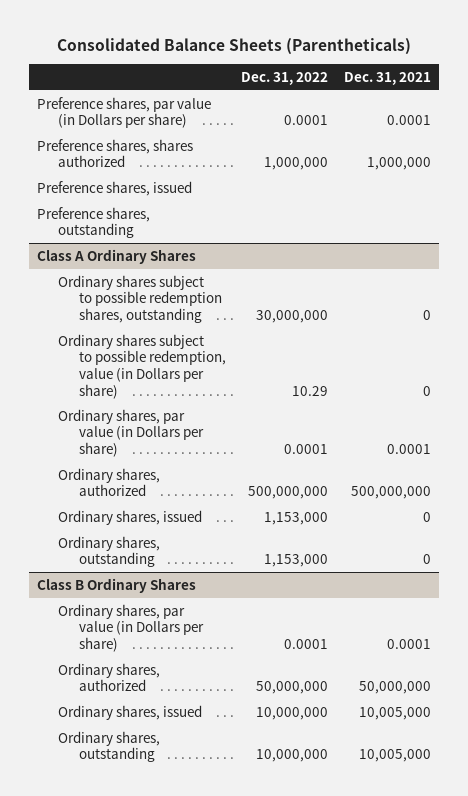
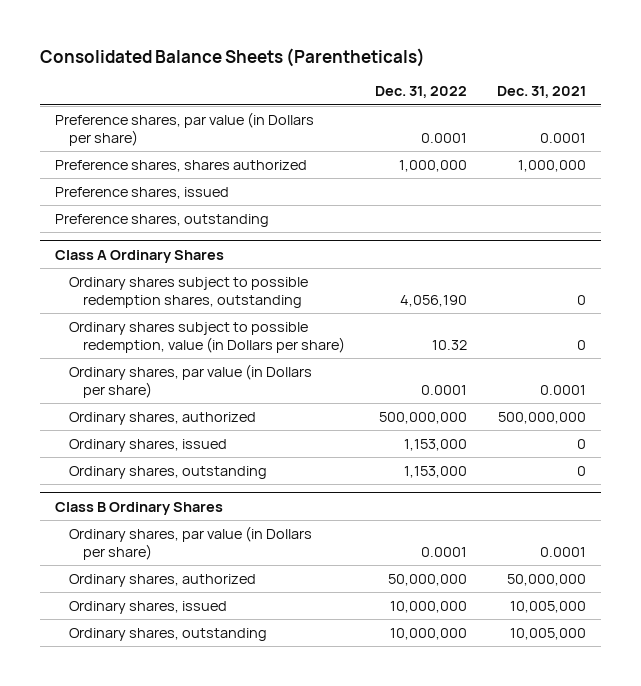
[256,309,329,323] 30,000,000 -> [400,294,468,307] 4,056,190
[292,385,329,396] 10.29 -> [432,339,468,350] 10.32

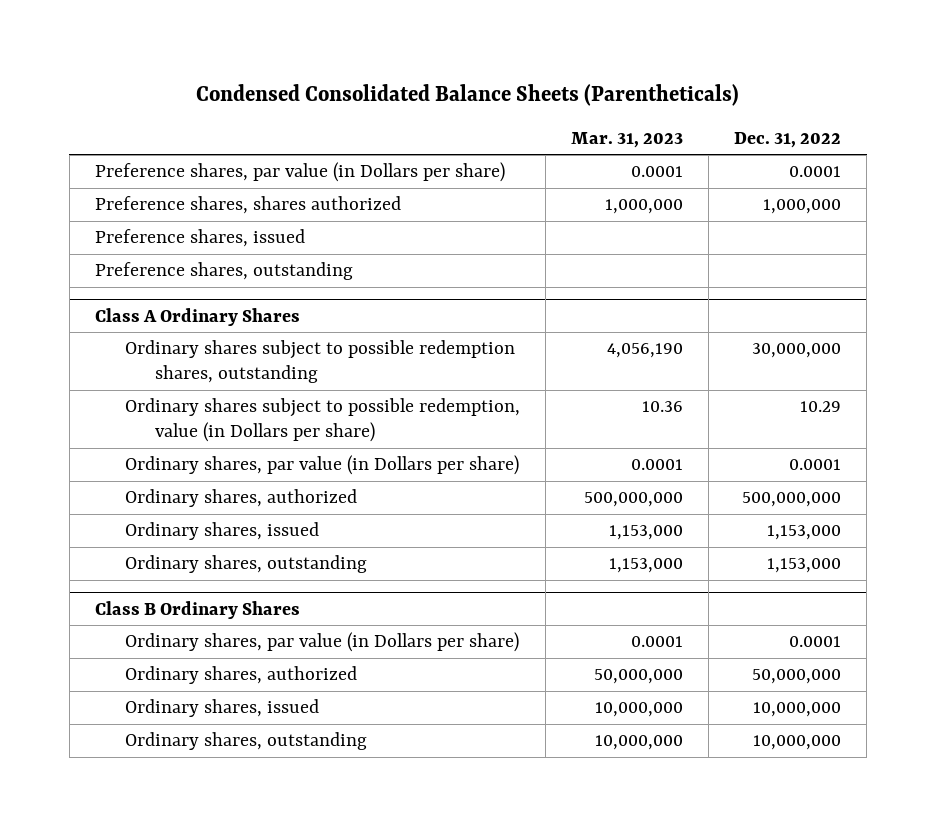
[40,47,426,67] Consolidated Balance Sheets (Parentheticals) -> [196,84,740,107] Condensed Consolidated Balance Sheets (Parentheticals)
[497,86,587,99] Dec. 31, 2021 -> none
none -> [571,131,684,148] Mar. 31, 2023
[400,294,468,307] 4,056,190 -> [752,343,842,359] 30,000,000
[432,339,468,350] 10.32 -> [800,401,842,413] 10.29

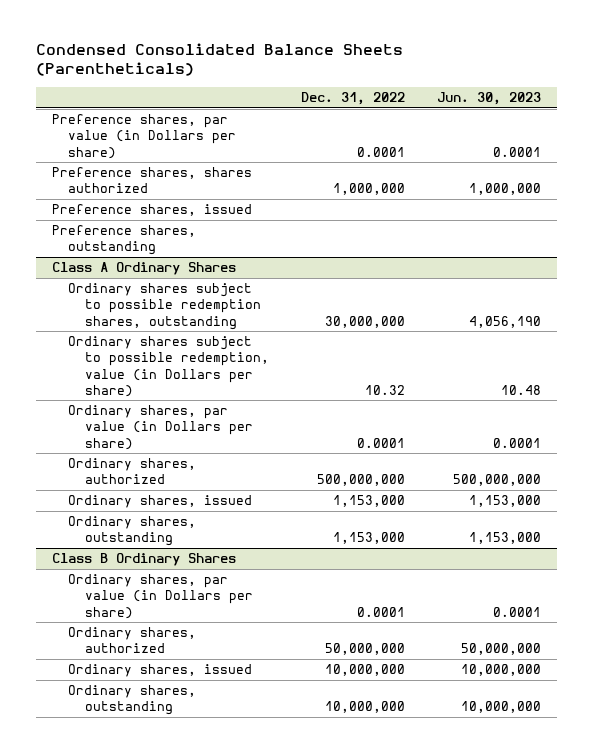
[571,131,684,148] Mar. 31, 2023 -> none
none -> [437,92,542,106] Jun. 30, 2023
[800,401,842,413] 10.29 -> [364,384,405,395] 10.32

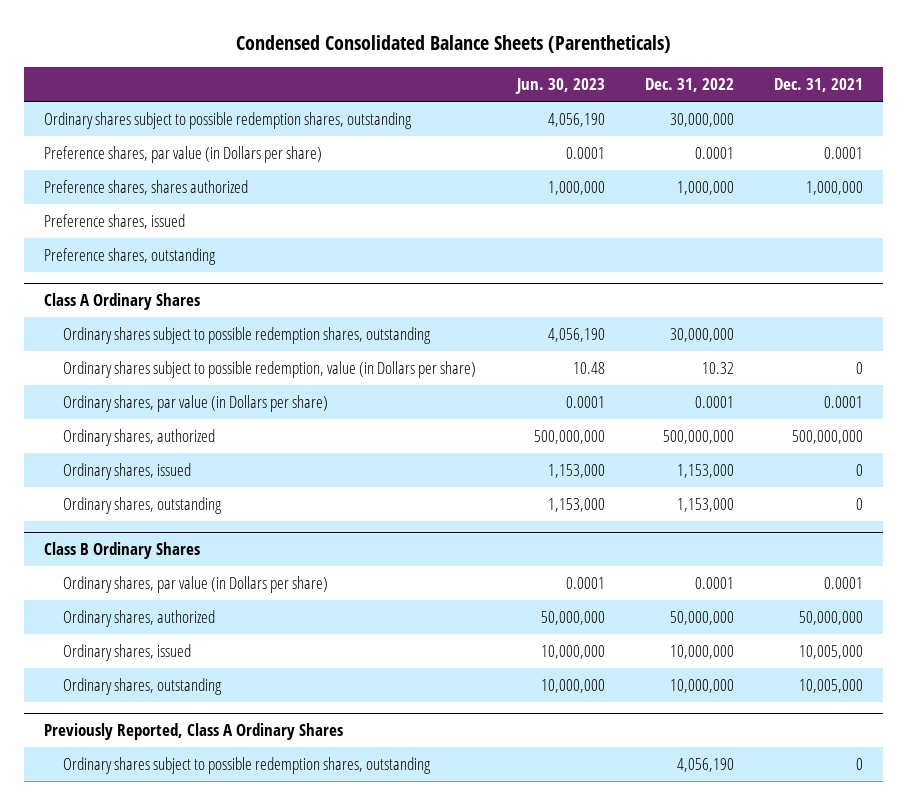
none -> [774,78,864,93] Dec. 31, 2021
none -> [43,112,412,130] Ordinary shares subject to possible redemption shares, outstanding
none -> [43,723,343,741] Previously Reported, Class A Ordinary Shares
none -> [63,757,432,775] Ordinary shares subject to possible redemption shares, outstanding

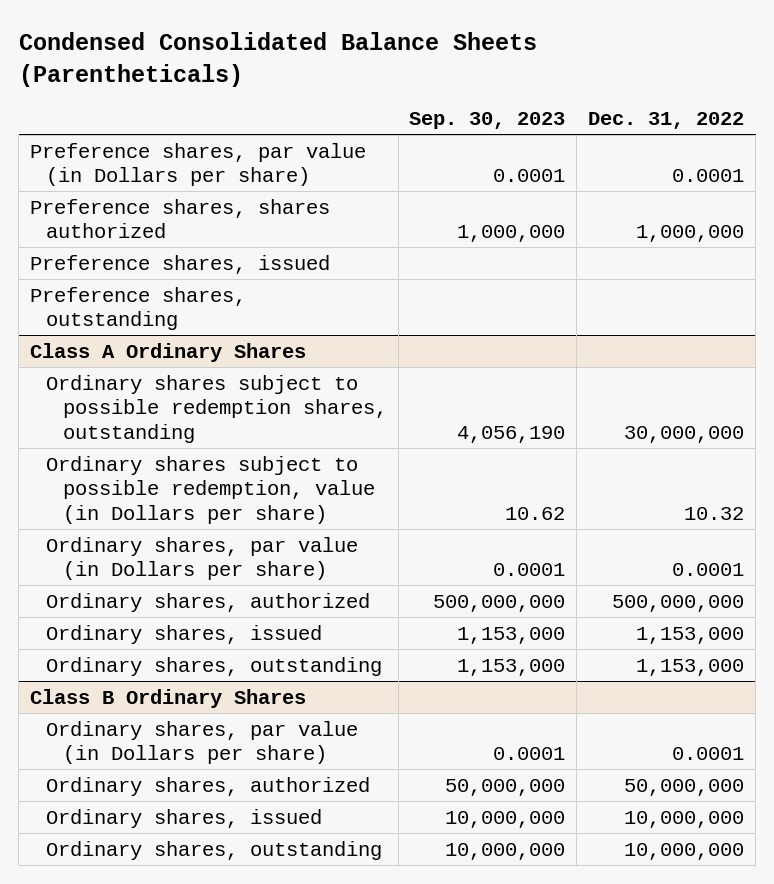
[514,78,605,95] Jun. 30, 2023 -> none
[774,78,864,93] Dec. 31, 2021 -> none
none -> [409,112,566,130] Sep. 30, 2023
[43,112,412,130] Ordinary shares subject to possible redemption shares, outstanding -> none
[43,723,343,741] Previously Reported, Class A Ordinary Shares -> none
[63,757,432,775] Ordinary shares subject to possible redemption shares, outstanding -> none

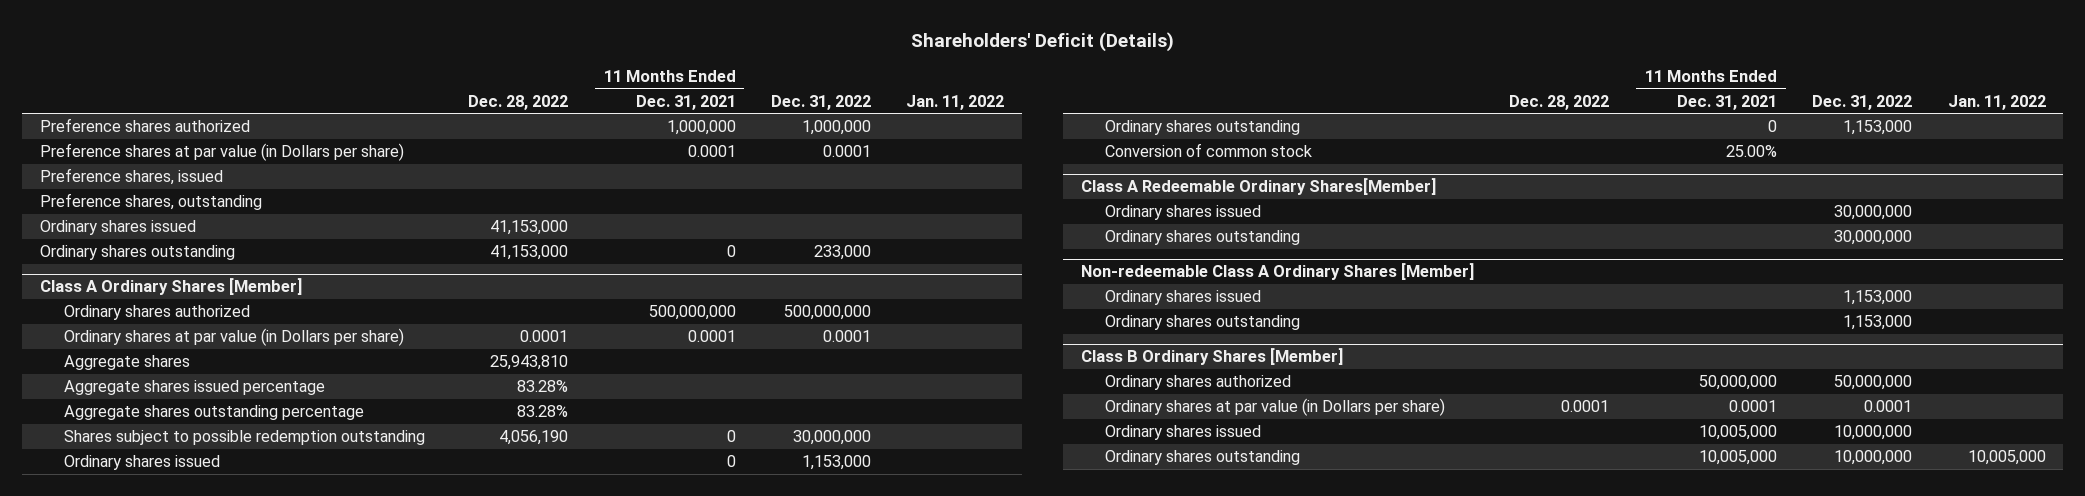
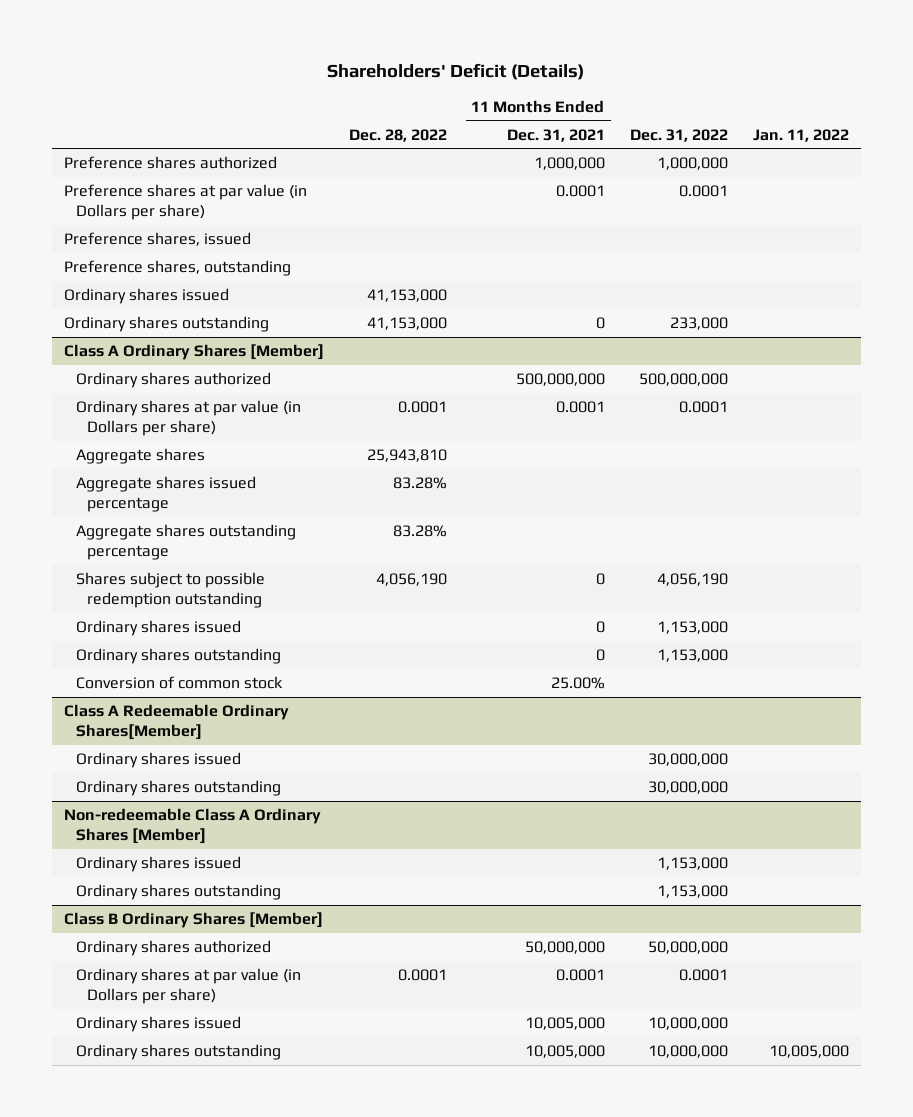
[792,430,871,446] 30,000,000 -> [656,573,728,587] 4,056,190

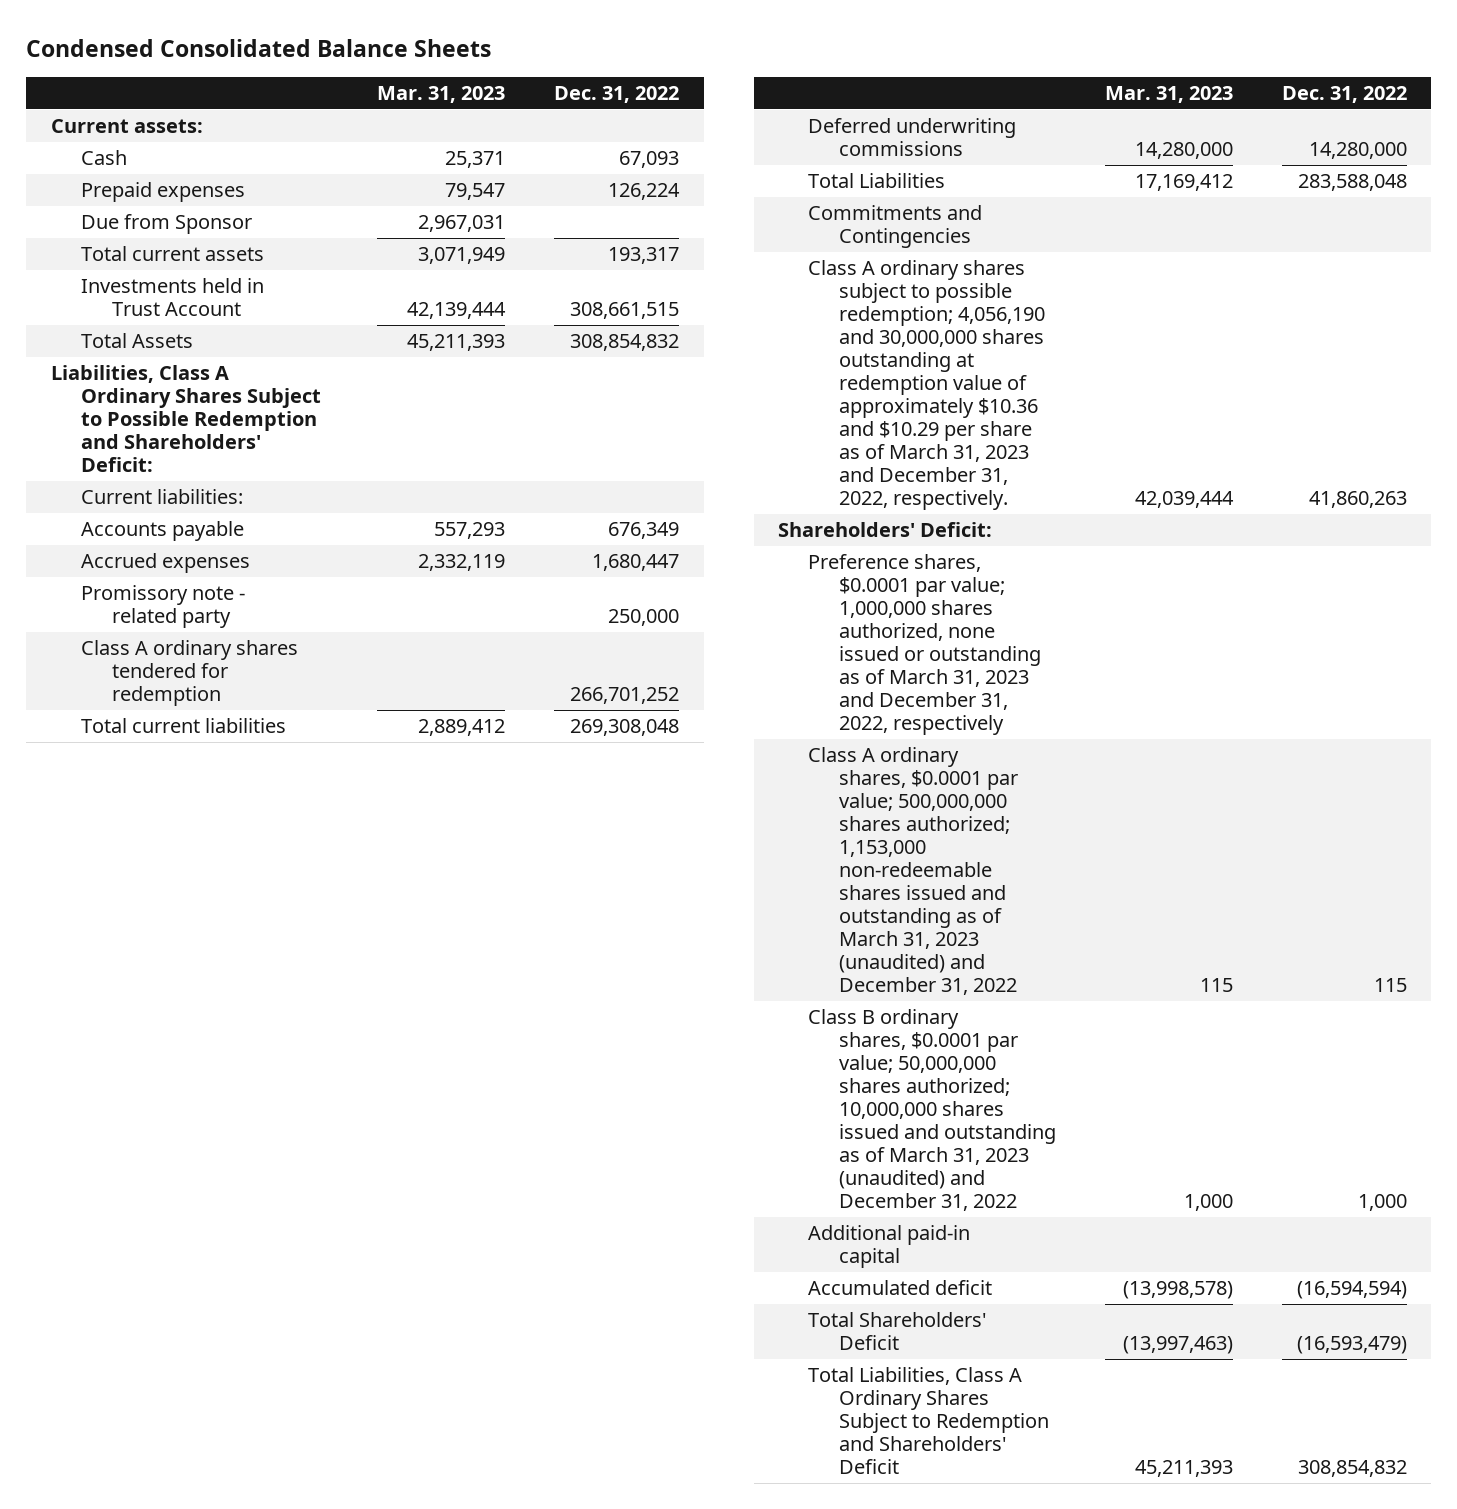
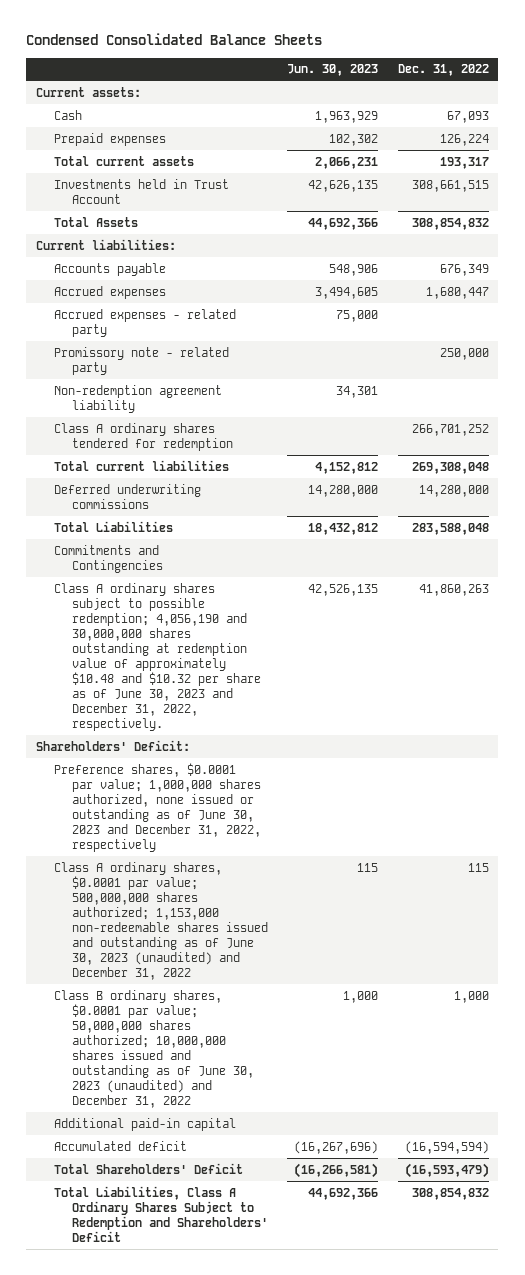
[377,85,506,103] Mar. 31, 2023 -> none
none -> [287,64,379,77] Jun. 30, 2023
[81,214,253,235] Due from Sponsor -> none
[50,365,322,473] Liabilities, Class A Ordinary Shares Subject to Possible Redemption and Shareholders' Deficit: -> none
none -> [53,308,236,337] Accrued expenses - related party
none -> [53,384,222,413] Non-redemption agreement liability
[808,260,1045,511] Class A ordinary shares subject to possible redemption; 4,056,190 and 30,000,000 shares outstanding at redemption value of approximately $10.36 and $10.29 per share as of March 31, 2023 and December 31, 2022, respectively. -> [53,582,261,731] Class A ordinary shares subject to possible redemption; 4,056,190 and 30,000,000 shares outstanding at redemption value of approximately $10.48 and $10.32 per share as of June 30, 2023 and December 31, 2022, respectively.
[808,554,1041,736] Preference shares, $0.0001 par value; 1,000,000 shares authorized, none issued or outstanding as of March 31, 2023 and December 31, 2022, respectively -> [53,762,261,852] Preference shares, $0.0001 par value; 1,000,000 shares authorized, none issued or outstanding as of June 30, 2023 and December 31, 2022, respectively
[808,747,1018,996] Class A ordinary shares, $0.0001 par value; 500,000,000 shares authorized; 1,153,000 non-redeemable shares issued and outstanding as of March 31, 2023 (unaudited) and December 31, 2022 -> [53,861,268,980] Class A ordinary shares, $0.0001 par value; 500,000,000 shares authorized; 1,153,000 non-redeemable shares issued and outstanding as of June 30, 2023 (unaudited) and December 31, 2022
[808,1009,1056,1212] Class B ordinary shares, $0.0001 par value; 50,000,000 shares authorized; 10,000,000 shares issued and outstanding as of March 31, 2023 (unaudited) and December 31, 2022 -> [53,989,254,1108] Class B ordinary shares, $0.0001 par value; 50,000,000 shares authorized; 10,000,000 shares issued and outstanding as of June 30, 2023 (unaudited) and December 31, 2022

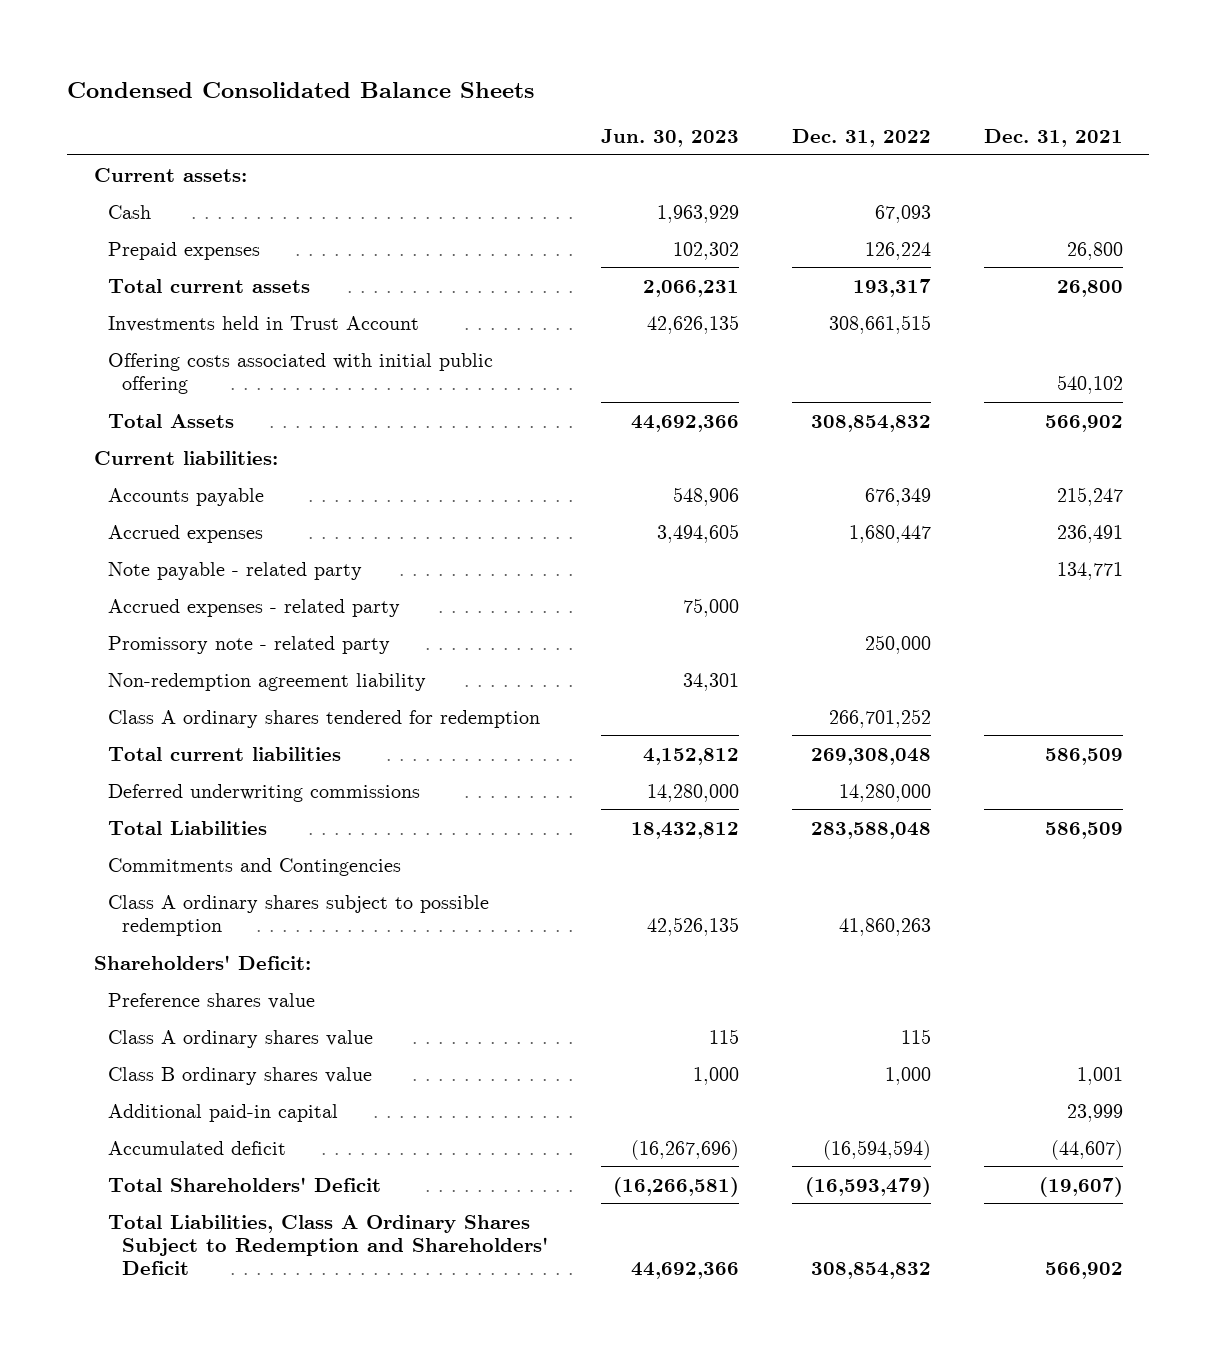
none -> [983,128,1123,147] Dec. 31, 2021
none -> [107,352,493,394] Offering costs associated with initial public offering
none -> [107,561,362,580] Note payable - related party
[53,582,261,731] Class A ordinary shares subject to possible redemption; 4,056,190 and 30,000,000 shares outstanding at redemption value of approximately $10.48 and $10.32 per share as of June 30, 2023 and December 31, 2022, respectively. -> [107,894,489,936] Class A ordinary shares subject to possible redemption
[53,762,261,852] Preference shares, $0.0001 par value; 1,000,000 shares authorized, none issued or outstanding as of June 30, 2023 and December 31, 2022, respectively -> [107,992,315,1009] Preference shares value
[53,861,268,980] Class A ordinary shares, $0.0001 par value; 500,000,000 shares authorized; 1,153,000 non-redeemable shares issued and outstanding as of June 30, 2023 (unaudited) and December 31, 2022 -> [107,1029,373,1048] Class A ordinary shares value
[53,989,254,1108] Class B ordinary shares, $0.0001 par value; 50,000,000 shares authorized; 10,000,000 shares issued and outstanding as of June 30, 2023 (unaudited) and December 31, 2022 -> [107,1066,372,1085] Class B ordinary shares value

